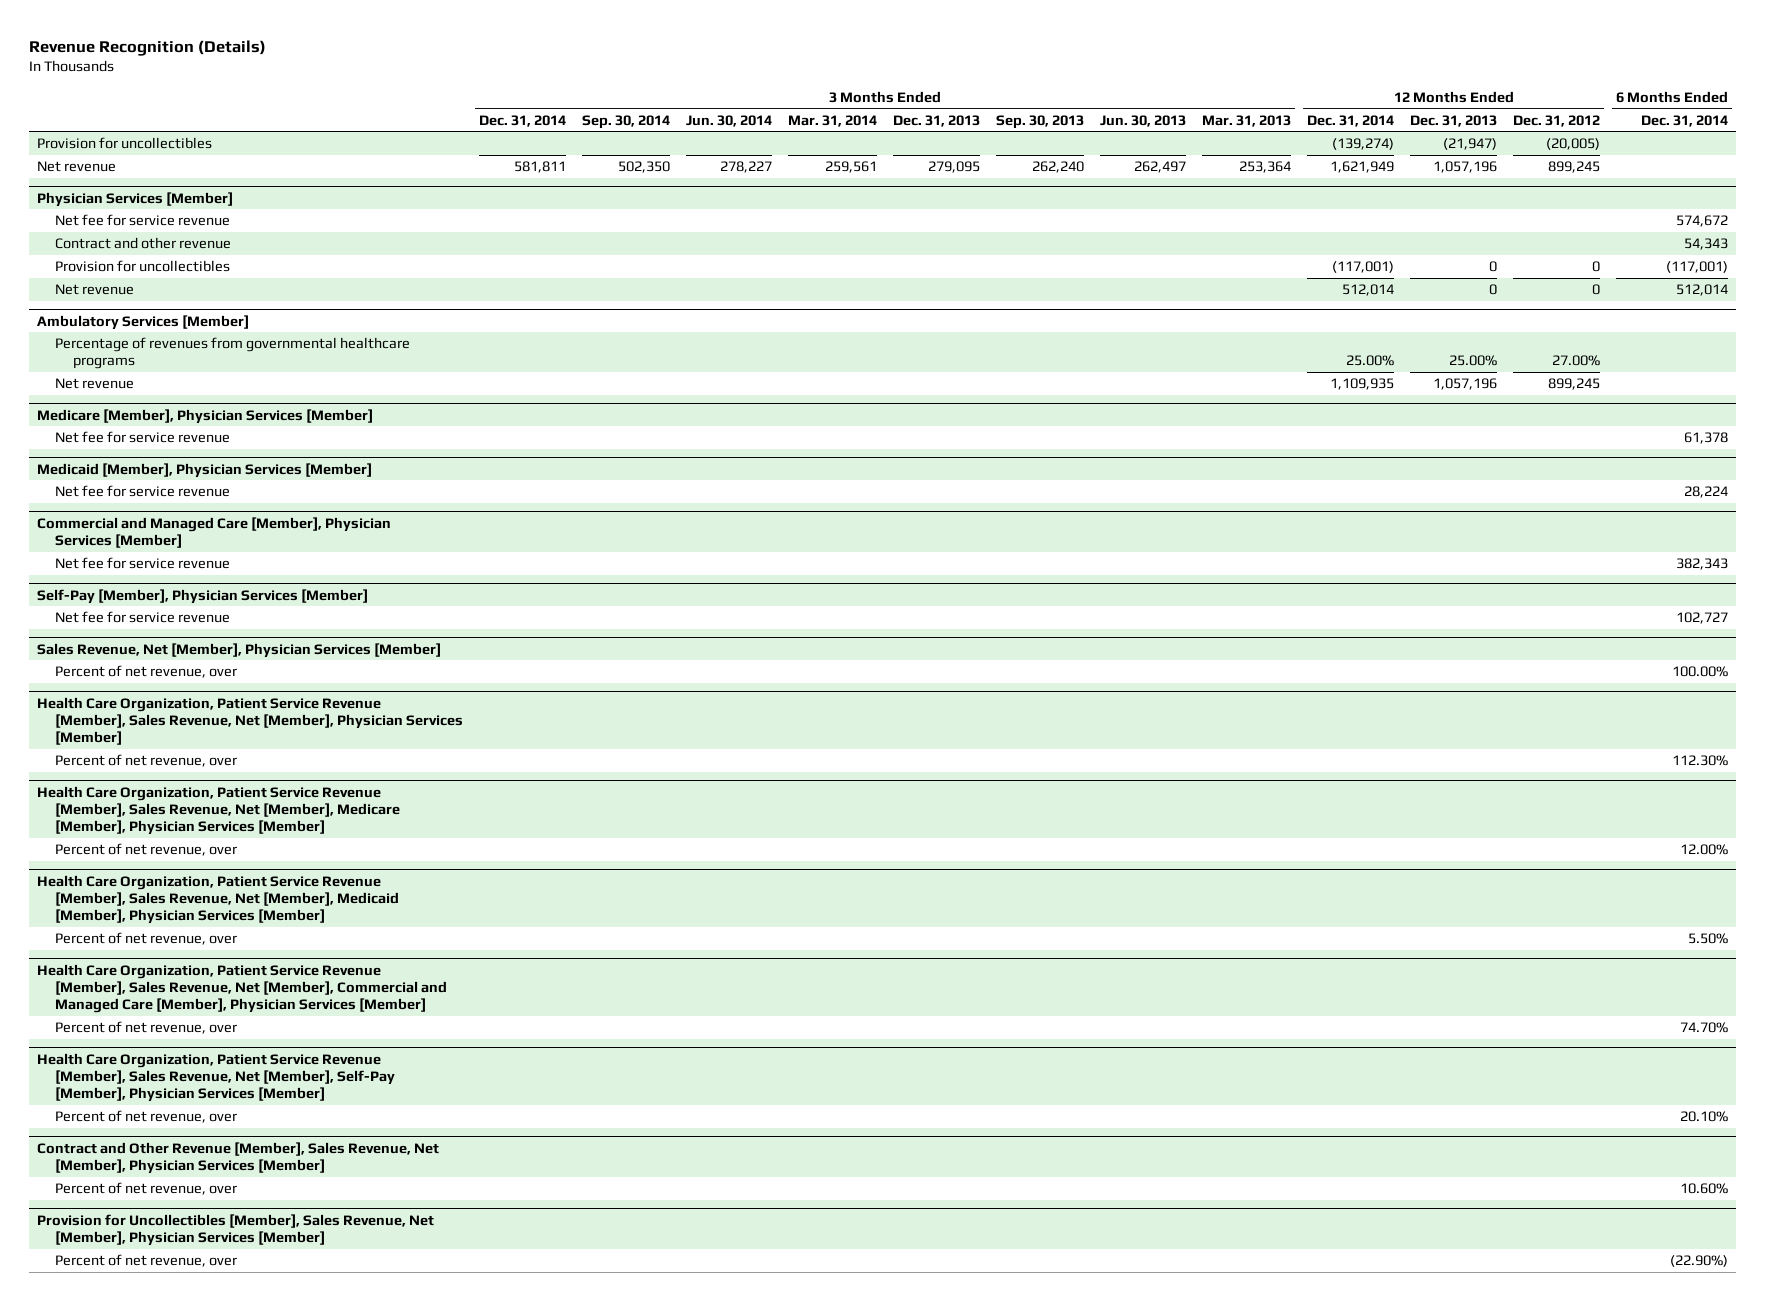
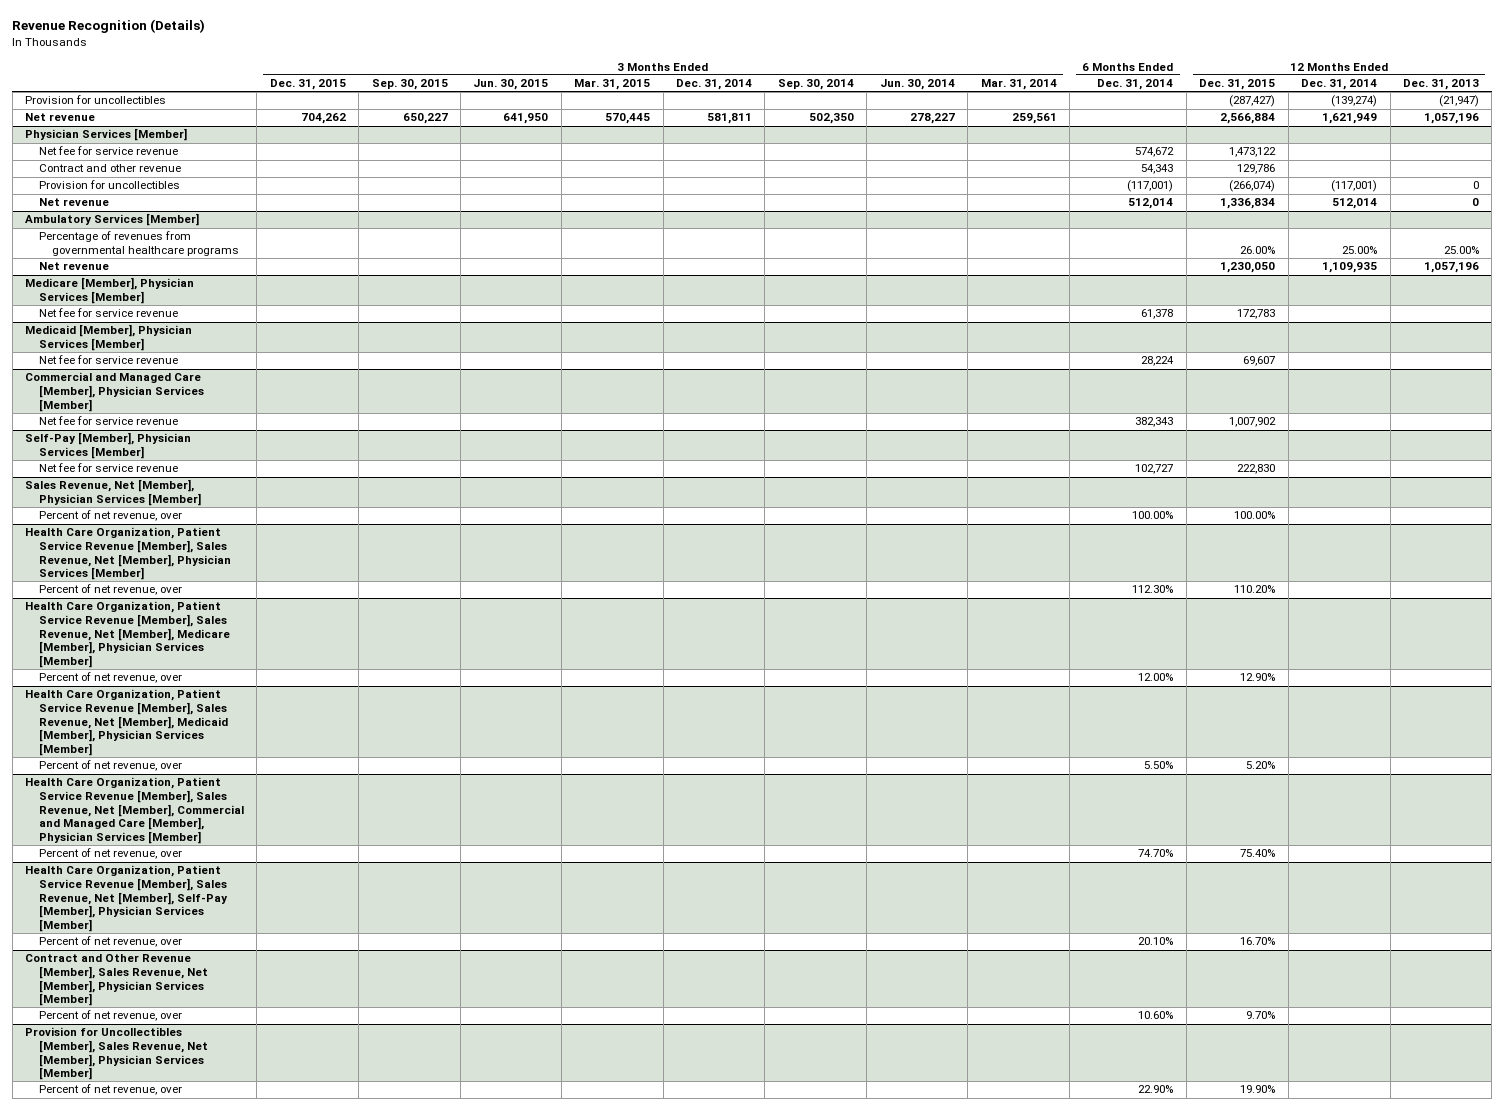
[892,114,980,127] Dec. 31, 2013 -> none
[996,114,1085,129] Sep. 30, 2013 -> none
[1100,114,1187,127] Jun. 30, 2013 -> none
[1202,114,1292,127] Mar. 31, 2013 -> none
[1513,114,1601,127] Dec. 31, 2012 -> none
none -> [269,79,346,91] Dec. 31, 2015
none -> [371,79,448,91] Sep. 30, 2015
none -> [473,79,549,91] Jun. 30, 2015
none -> [574,79,651,91] Mar. 31, 2015
none -> [1199,79,1276,91] Dec. 31, 2015
[1670,1255,1729,1268] (22.90%) -> [1138,1085,1174,1094] 22.90%

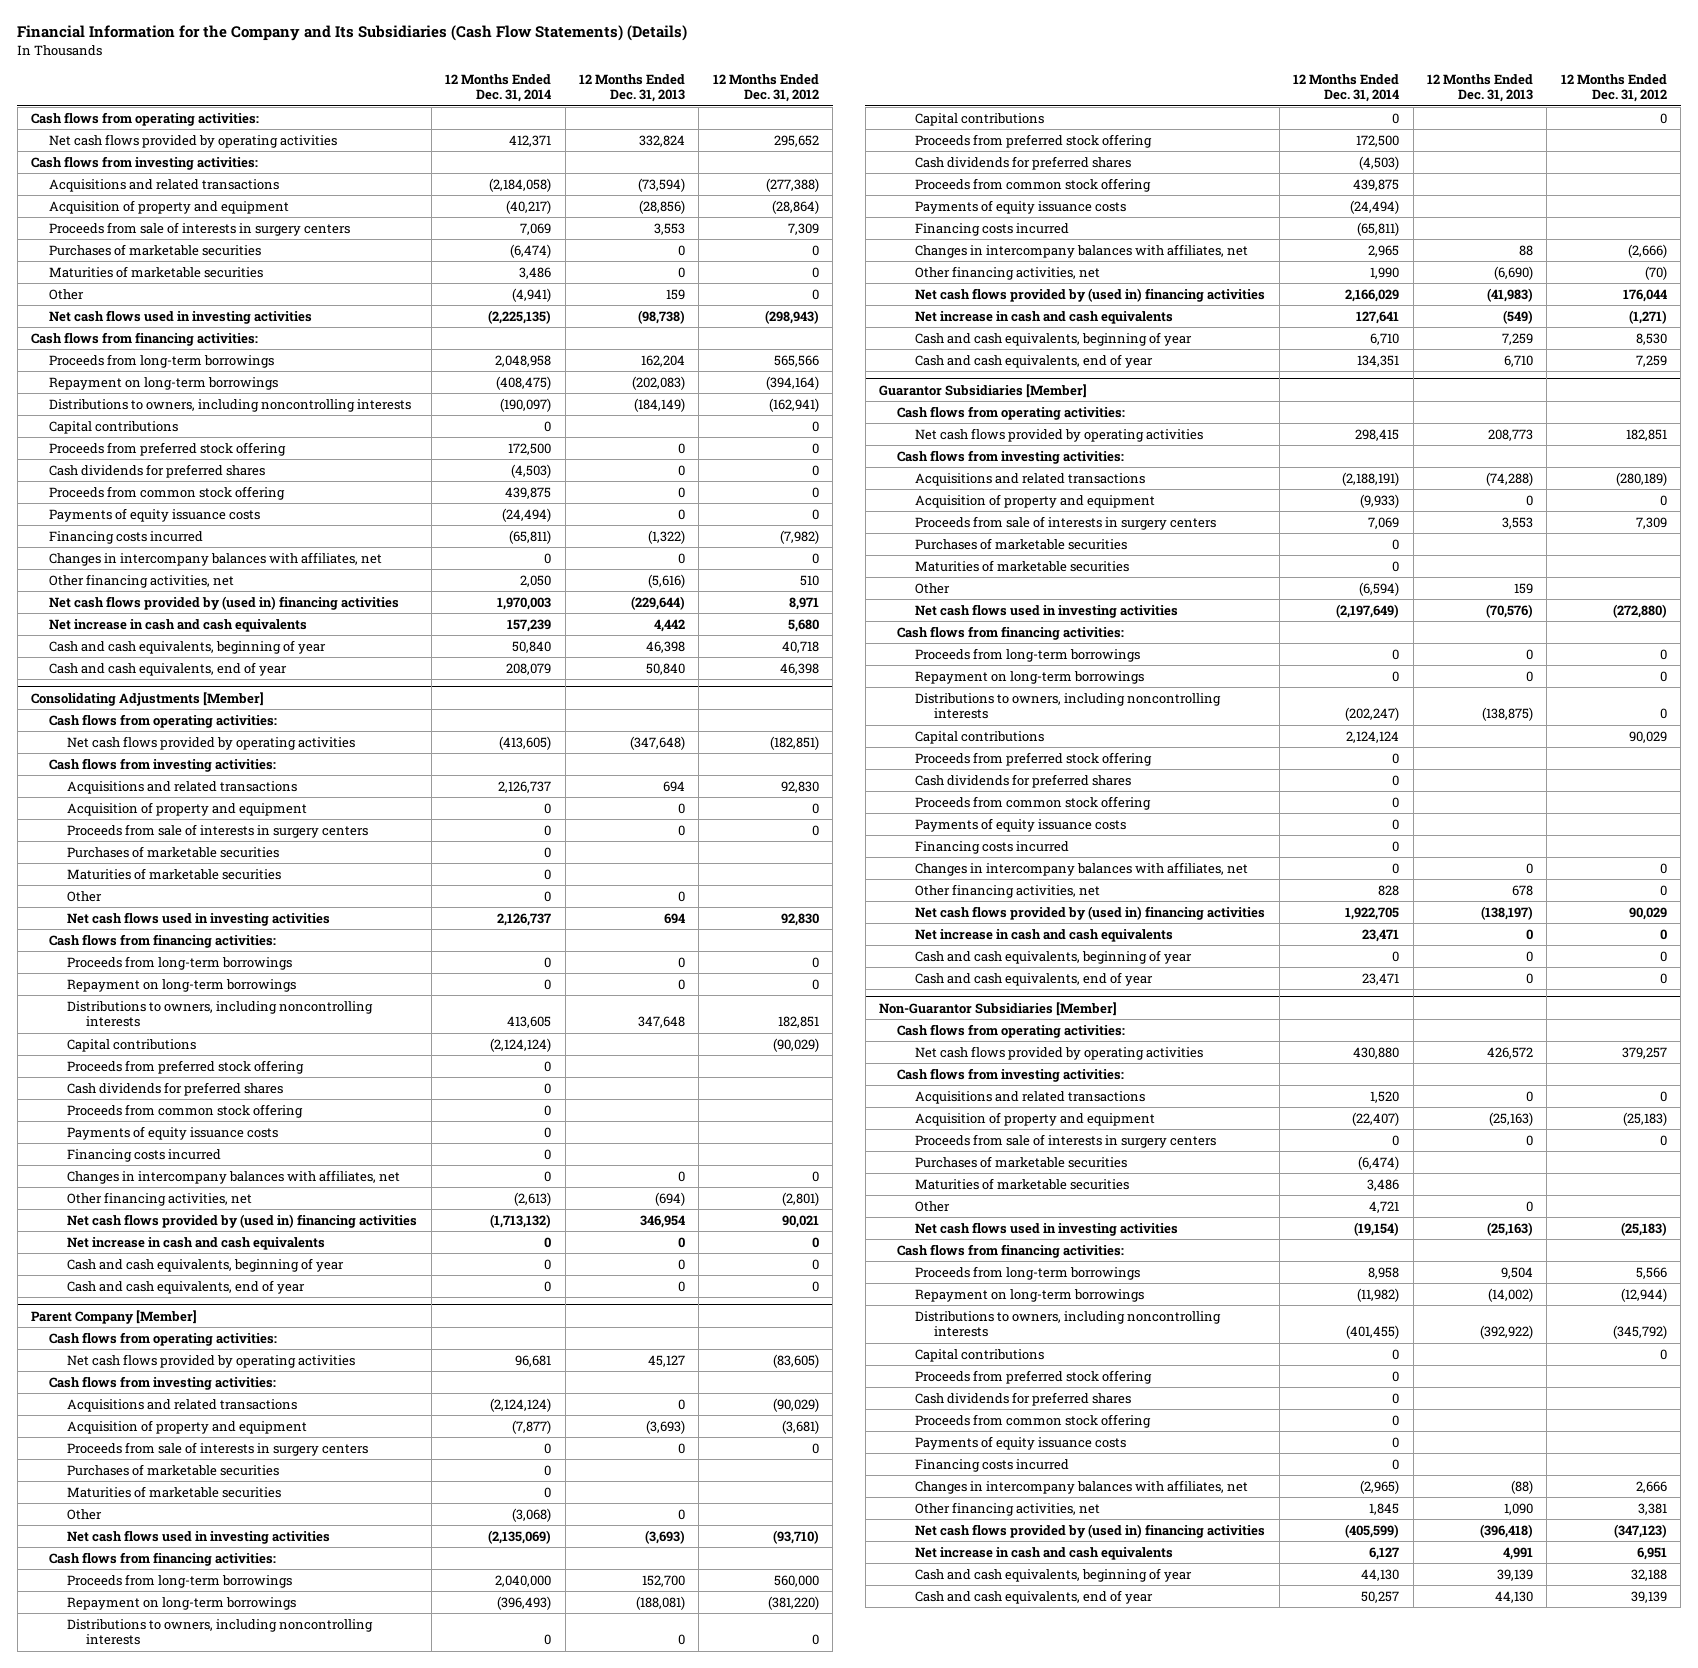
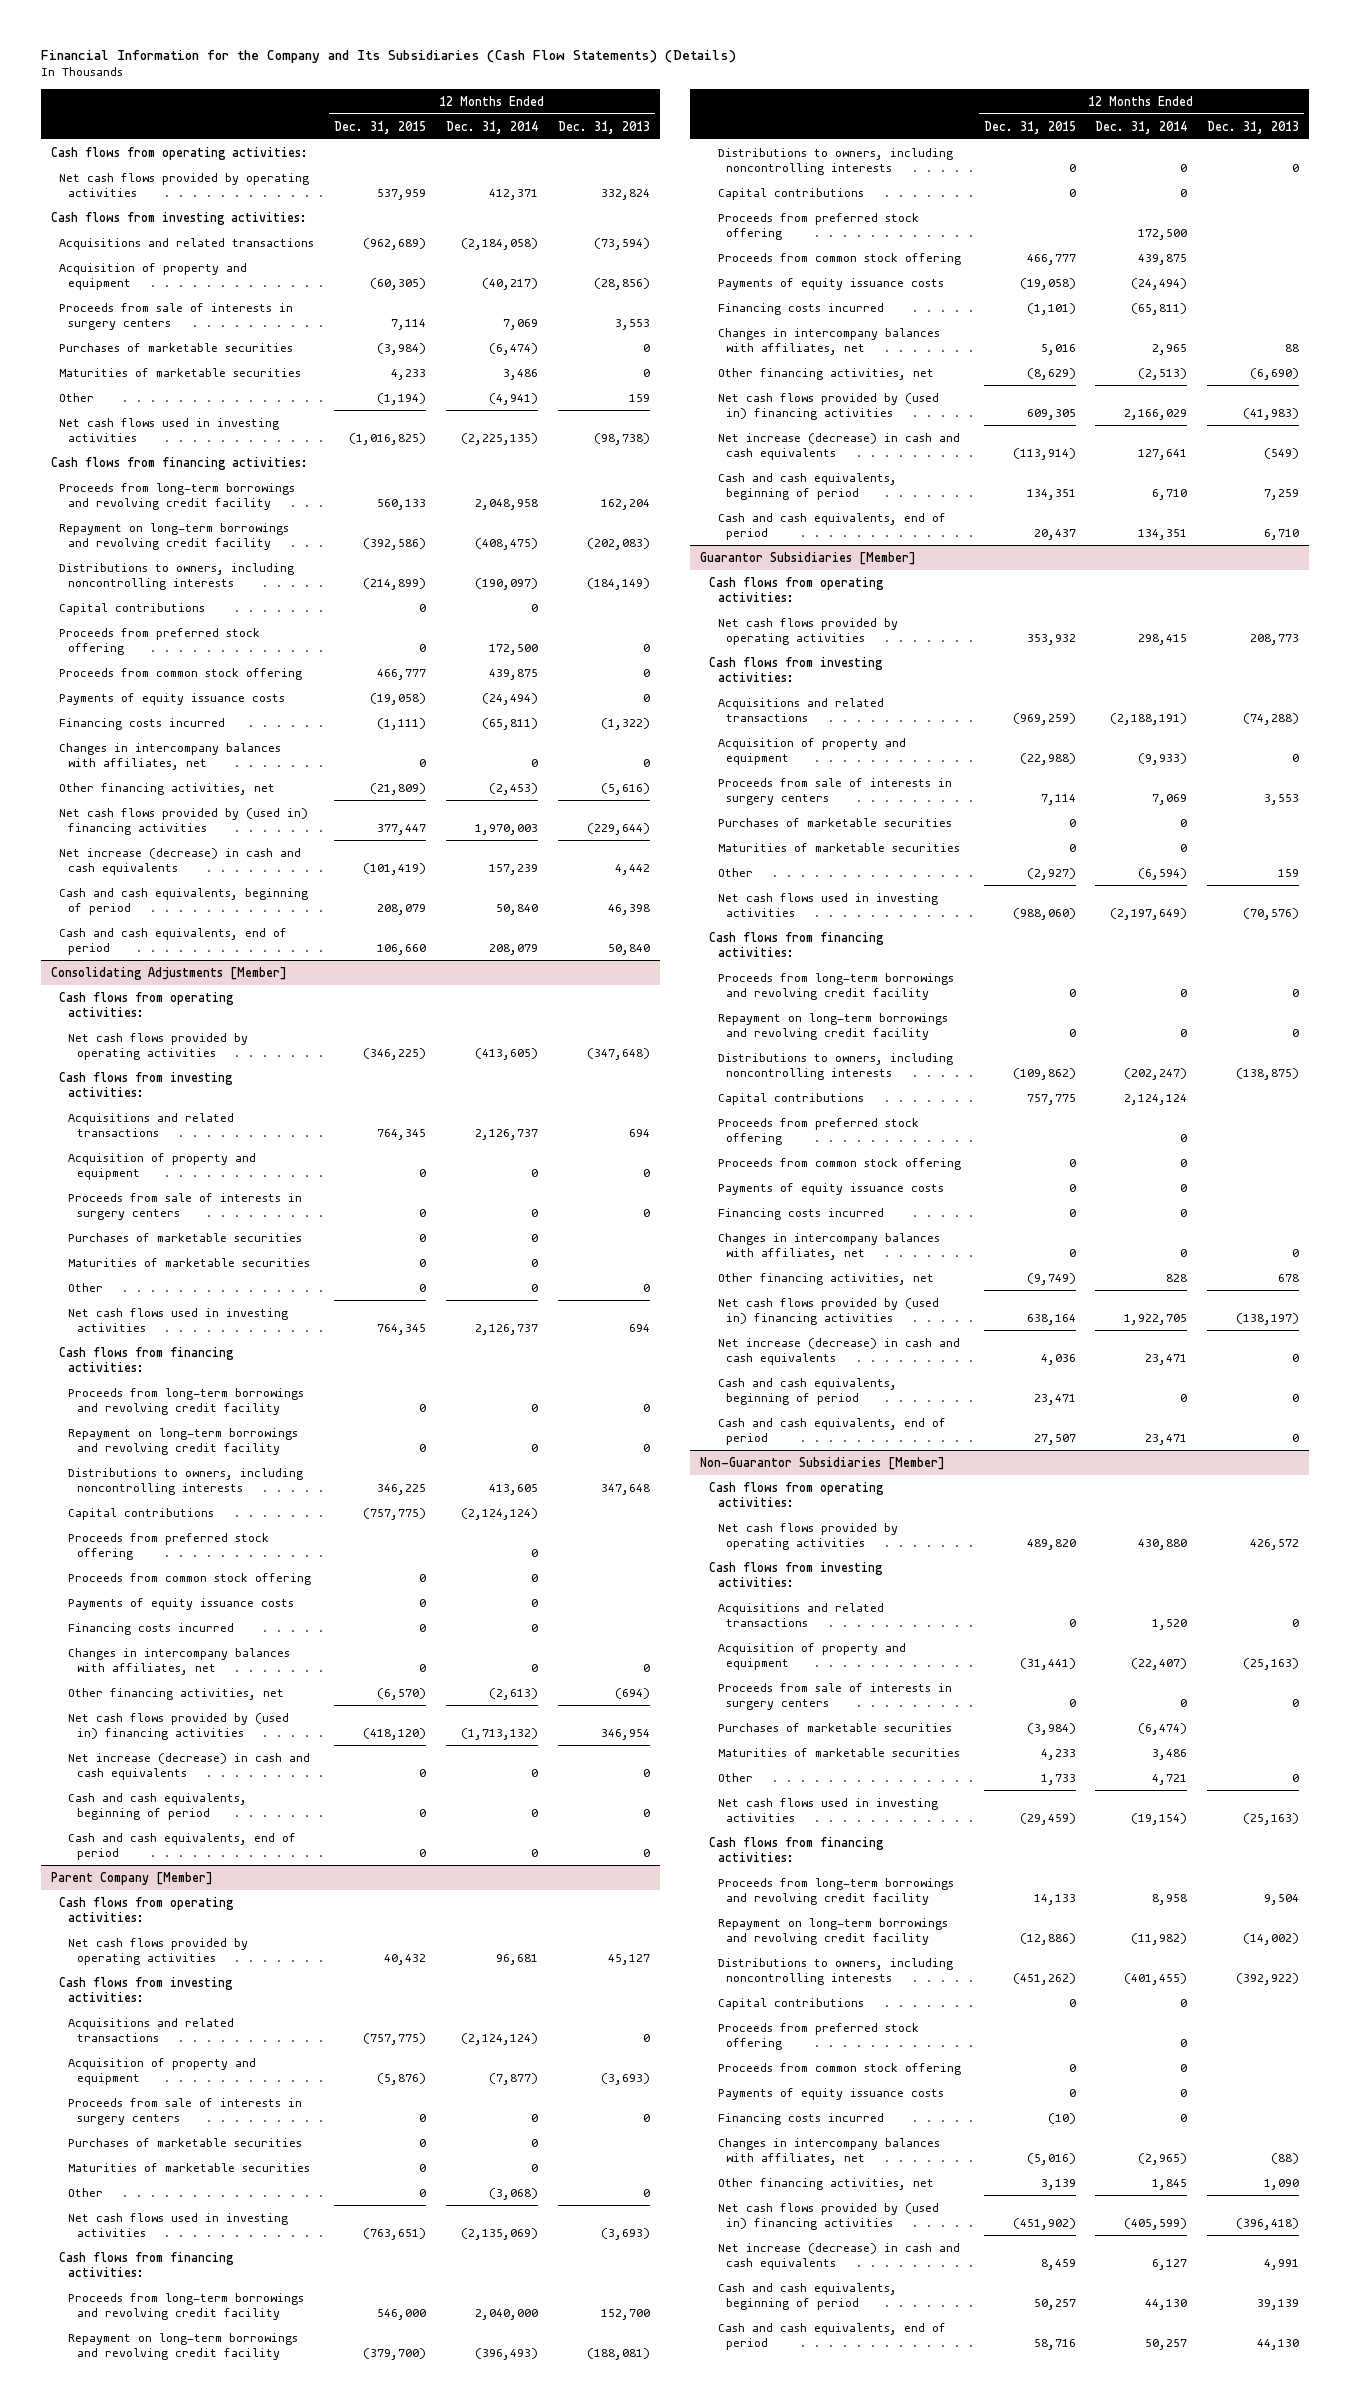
[712,73,819,103] 12 Months Ended Dec. 31, 2012 -> none
none -> [334,120,427,134] Dec. 31, 2015
[49,353,275,368] Proceeds from long-term borrowings -> [59,482,296,511] Proceeds from long-term borrowings and revolving credit facility
[49,376,279,390] Repayment on long-term borrowings -> [59,522,290,551] Repayment on long-term borrowings and revolving credit facility
[49,463,266,478] Cash dividends for preferred shares -> none
[520,574,552,587] 2,050 -> [488,782,538,795] (2,453)
[49,618,308,632] Net increase in cash and cash equivalents -> [59,847,302,876] Net increase (decrease) in cash and cash equivalents
[49,639,327,654] Cash and cash equivalents, beginning of year -> [59,887,309,916] Cash and cash equivalents, beginning of period
[49,661,288,676] Cash and cash equivalents, end of year -> [59,927,288,956] Cash and cash equivalents, end of period
[67,955,293,970] Proceeds from long-term borrowings -> [68,1387,305,1416] Proceeds from long-term borrowings and revolving credit facility
[67,978,297,992] Repayment on long-term borrowings -> [68,1427,299,1456] Repayment on long-term borrowings and revolving credit facility
[67,1081,284,1096] Cash dividends for preferred shares -> none
[67,1236,326,1250] Net increase in cash and cash equivalents -> [68,1752,311,1781] Net increase (decrease) in cash and cash equivalents
[67,1257,345,1272] Cash and cash equivalents, beginning of year -> [68,1792,248,1821] Cash and cash equivalents, beginning of period
[67,1279,306,1294] Cash and cash equivalents, end of year -> [68,1832,297,1861] Cash and cash equivalents, end of period
[67,1573,293,1588] Proceeds from long-term borrowings -> [68,2292,305,2321] Proceeds from long-term borrowings and revolving credit facility
[67,1596,297,1610] Repayment on long-term borrowings -> [68,2332,299,2361] Repayment on long-term borrowings and revolving credit facility
[915,155,1132,170] Cash dividends for preferred shares -> none
[1370,266,1400,279] 1,990 -> [1138,367,1188,380] (2,513)
[915,310,1174,324] Net increase in cash and cash equivalents -> [717,432,960,461] Net increase (decrease) in cash and cash equivalents
[915,331,1193,346] Cash and cash equivalents, beginning of year -> [717,472,897,501] Cash and cash equivalents, beginning of period
[915,353,1154,368] Cash and cash equivalents, end of year -> [717,512,946,541] Cash and cash equivalents, end of period
[915,647,1141,662] Proceeds from long-term borrowings -> [717,972,954,1001] Proceeds from long-term borrowings and revolving credit facility
[915,670,1145,684] Repayment on long-term borrowings -> [717,1012,948,1041] Repayment on long-term borrowings and revolving credit facility
[915,773,1132,788] Cash dividends for preferred shares -> none
[915,928,1174,942] Net increase in cash and cash equivalents -> [717,1337,960,1366] Net increase (decrease) in cash and cash equivalents
[915,949,1193,964] Cash and cash equivalents, beginning of year -> [717,1377,897,1406] Cash and cash equivalents, beginning of period
[915,971,1154,986] Cash and cash equivalents, end of year -> [717,1417,946,1446] Cash and cash equivalents, end of period
[915,1265,1141,1280] Proceeds from long-term borrowings -> [717,1877,954,1906] Proceeds from long-term borrowings and revolving credit facility
[915,1288,1145,1302] Repayment on long-term borrowings -> [717,1917,948,1946] Repayment on long-term borrowings and revolving credit facility
[915,1391,1132,1406] Cash dividends for preferred shares -> none
[915,1546,1174,1560] Net increase in cash and cash equivalents -> [717,2242,960,2271] Net increase (decrease) in cash and cash equivalents
[915,1567,1193,1582] Cash and cash equivalents, beginning of year -> [717,2282,897,2311] Cash and cash equivalents, beginning of period
[915,1589,1154,1604] Cash and cash equivalents, end of year -> [717,2322,946,2351] Cash and cash equivalents, end of period

